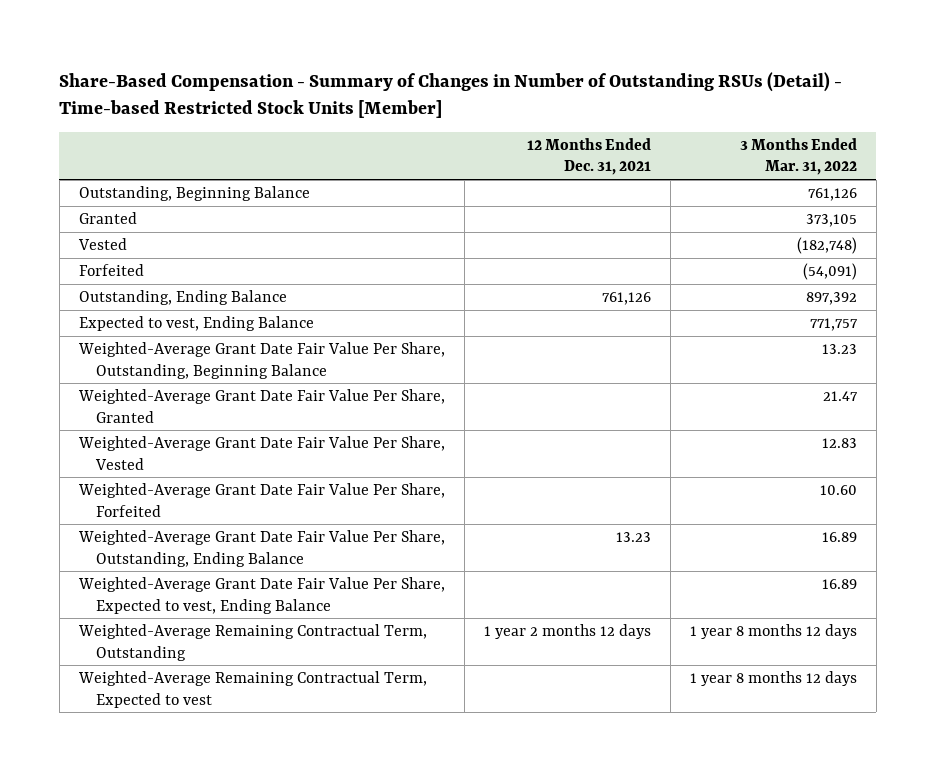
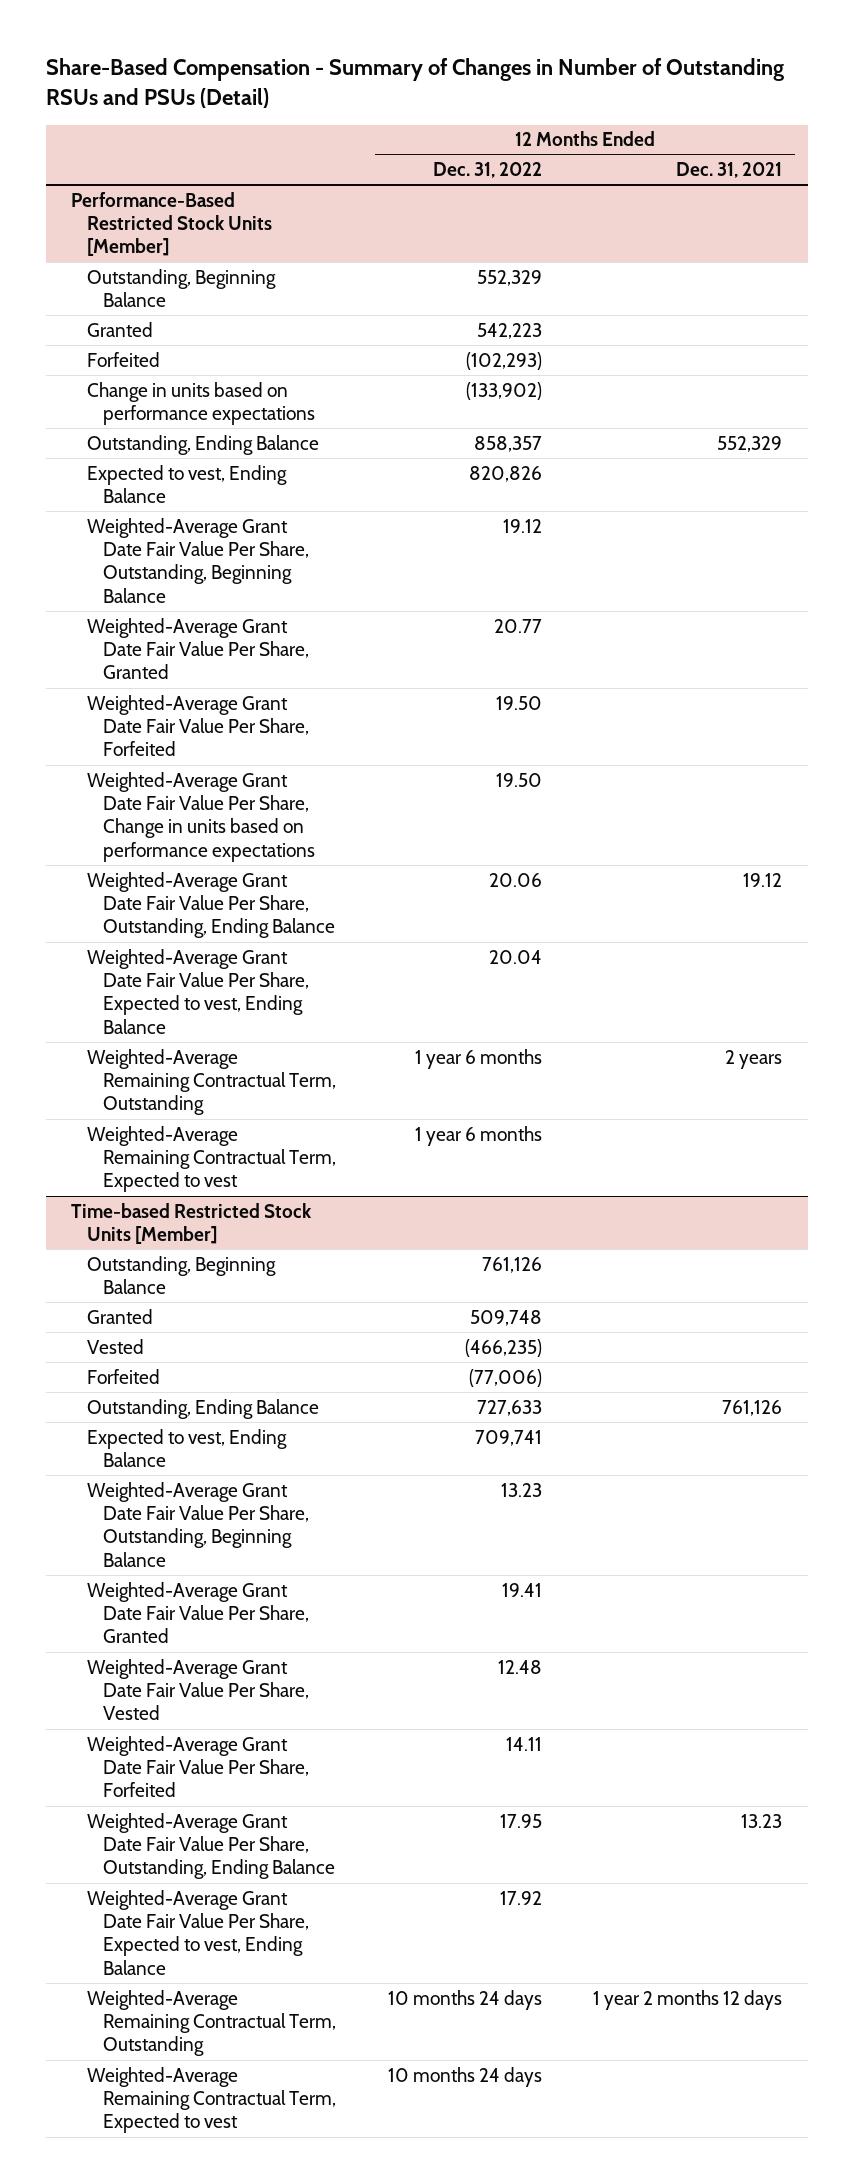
[59,71,843,119] Share-Based Compensation - Summary of Changes in Number of Outstanding RSUs (Detail) - Time-based Restricted Stock Units [Member] -> [45,58,784,109] Share-Based Compensation - Summary of Changes in Number of Outstanding RSUs and PSUs (Detail)
[739,137,857,176] 3 Months Ended Mar. 31, 2022 -> none
none -> [432,161,542,178] Dec. 31, 2022
none -> [71,191,273,257] Performance-Based Restricted Stock Units [Member]
none -> [87,268,277,307] Outstanding, Beginning Balance
none -> [87,321,154,337] Granted
none -> [87,351,161,367] Forfeited
none -> [87,381,315,425] Change in units based on performance expectations
none -> [87,434,320,455] Outstanding, Ending Balance
none -> [87,464,288,503] Expected to vest, Ending Balance
none -> [87,517,309,603] Weighted-Average Grant Date Fair Value Per Share, Outstanding, Beginning Balance
none -> [87,617,309,680] Weighted-Average Grant Date Fair Value Per Share, Granted
none -> [87,694,309,757] Weighted-Average Grant Date Fair Value Per Share, Forfeited
none -> [87,771,315,862] Weighted-Average Grant Date Fair Value Per Share, Change in units based on performance expectations
none -> [87,871,335,939] Weighted-Average Grant Date Fair Value Per Share, Outstanding, Ending Balance
none -> [87,948,309,1034] Weighted-Average Grant Date Fair Value Per Share, Expected to vest, Ending Balance
none -> [87,1048,336,1116] Weighted-Average Remaining Contractual Term, Outstanding
none -> [87,1125,336,1193] Weighted-Average Remaining Contractual Term, Expected to vest
none -> [71,1202,313,1244] Time-based Restricted Stock Units [Member]

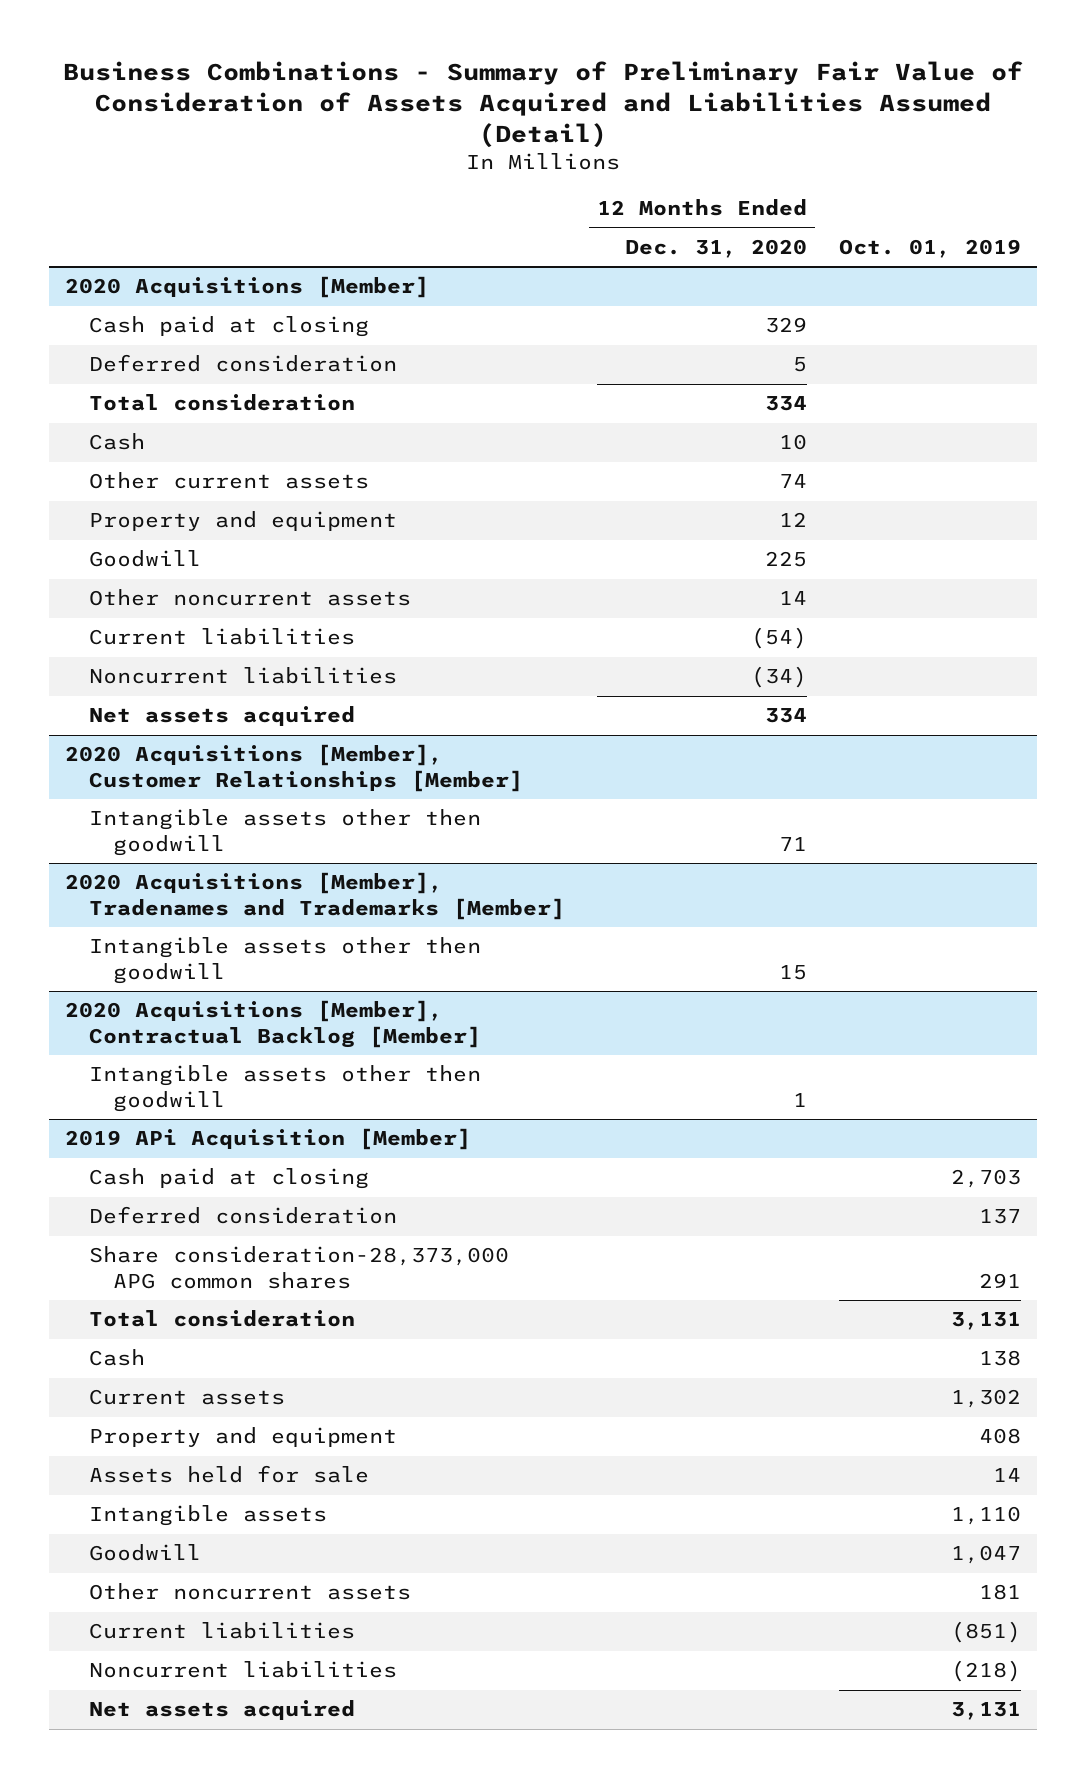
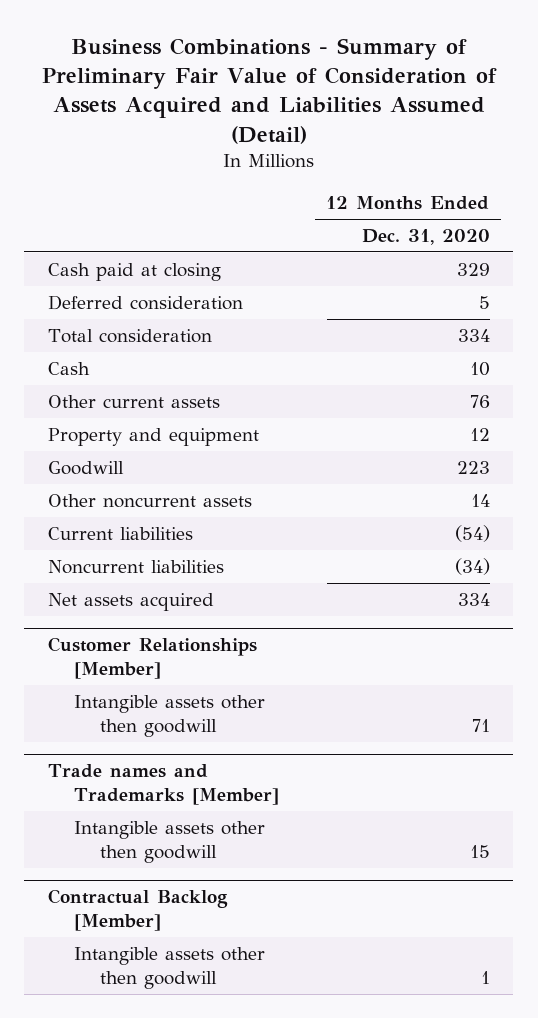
[838,238,1021,258] Oct. 01, 2019 -> none
[65,276,430,299] 2020 Acquisitions [Member] -> none
[779,474,808,489] 74 -> [469,394,490,408] 76
[765,551,808,568] 225 -> [456,460,490,474] 223
[65,744,524,792] 2020 Acquisitions [Member], Customer Relationships [Member] -> [48,636,258,680] Customer Relationships [Member]
[65,872,566,920] 2020 Acquisitions [Member], Tradenames and Trademarks [Member] -> [48,763,280,806] Trade names and Trademarks [Member]
[65,1000,482,1048] 2020 Acquisitions [Member], Contractual Backlog [Member] -> [48,888,229,932] Contractual Backlog [Member]
[65,1128,472,1151] 2019 APi Acquisition [Member] -> none
[89,1168,370,1190] Cash paid at closing -> none
[89,1206,398,1225] Deferred consideration -> none
[89,1246,510,1289] Share consideration-28,373,000 APG common shares -> none
[89,1310,356,1328] Total consideration -> none
[89,1349,146,1367] Cash -> none
[89,1389,286,1406] Current assets -> none
[89,1427,398,1448] Property and equipment -> none
[89,1465,370,1484] Assets held for sale -> none
[89,1505,328,1527] Intangible assets -> none
[89,1544,202,1562] Goodwill -> none
[89,1583,412,1601] Other noncurrent assets -> none
[89,1622,356,1640] Current liabilities -> none
[89,1661,398,1679] Noncurrent liabilities -> none
[89,1700,356,1721] Net assets acquired -> none

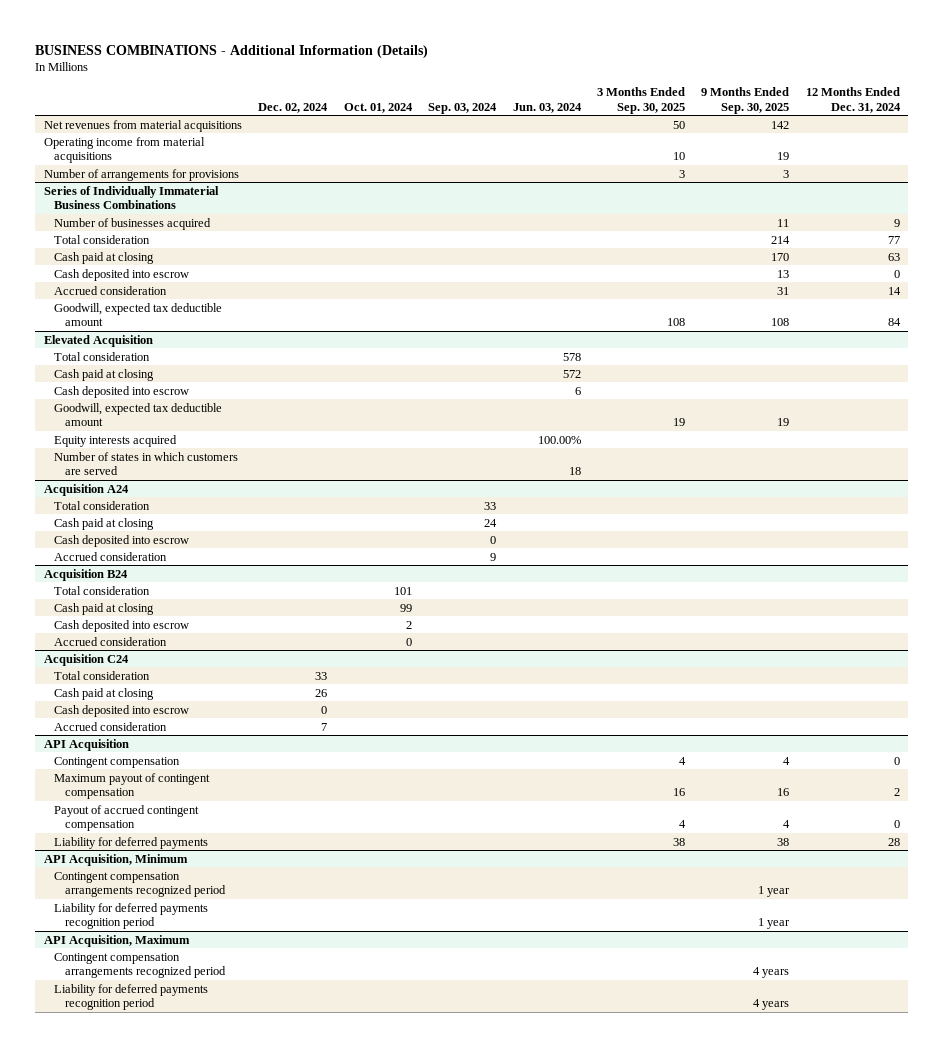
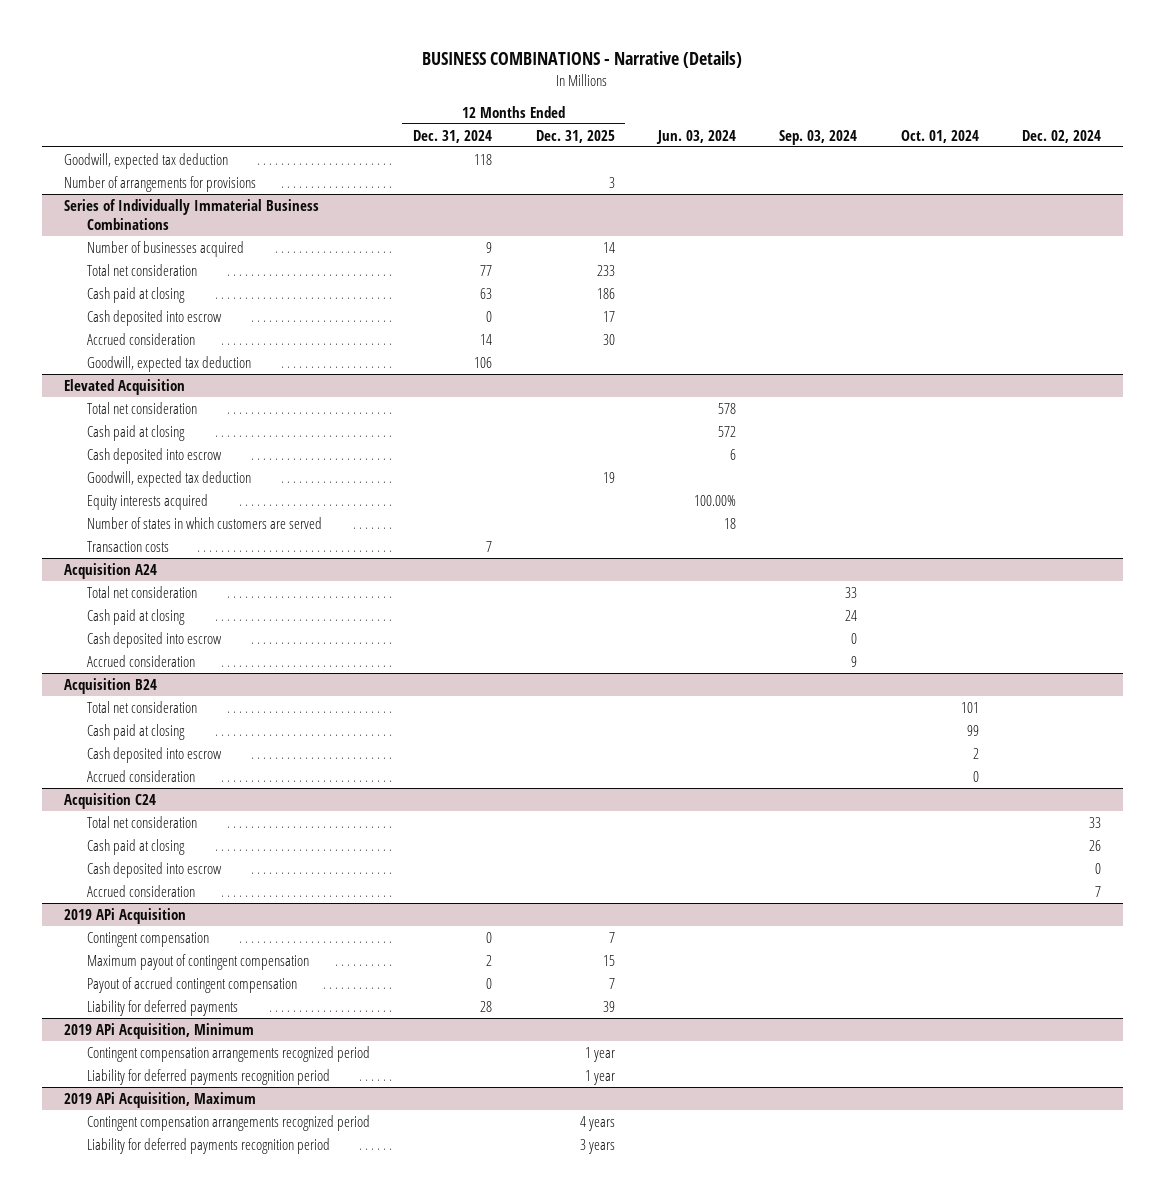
[35,44,429,58] BUSINESS COMBINATIONS - Additional Information (Details) -> [422,51,743,69] BUSINESS COMBINATIONS - Narrative (Details)
[597,87,686,114] 3 Months Ended Sep. 30, 2025 -> none
[701,87,790,114] 9 Months Ended Sep. 30, 2025 -> none
none -> [535,129,615,143] Dec. 31, 2025
[43,119,242,132] Net revenues from material acquisitions -> none
[43,136,205,164] Operating income from material acquisitions -> none
none -> [63,152,228,169] Goodwill, expected tax deduction
[54,234,151,244] Total consideration -> [86,263,197,276] Total net consideration
[54,302,223,327] Goodwill, expected tax deductible amount -> [86,355,251,372] Goodwill, expected tax deduction
[887,318,901,327] 84 -> [474,356,493,368] 106
[54,351,151,361] Total consideration -> [86,401,197,414] Total net consideration
[54,402,223,427] Goodwill, expected tax deductible amount -> [86,470,251,487] Goodwill, expected tax deduction
none -> [86,540,169,552] Transaction costs
[54,500,151,510] Total consideration -> [86,585,197,598] Total net consideration
[54,585,151,595] Total consideration -> [86,700,197,713] Total net consideration
[54,670,151,680] Total consideration -> [86,815,197,828] Total net consideration
[43,738,129,751] API Acquisition -> [63,907,186,924] 2019 APi Acquisition
[43,853,188,866] API Acquisition, Minimum -> [63,1022,254,1039] 2019 APi Acquisition, Minimum
[43,934,190,947] API Acquisition, Maximum -> [63,1091,256,1108] 2019 APi Acquisition, Maximum

